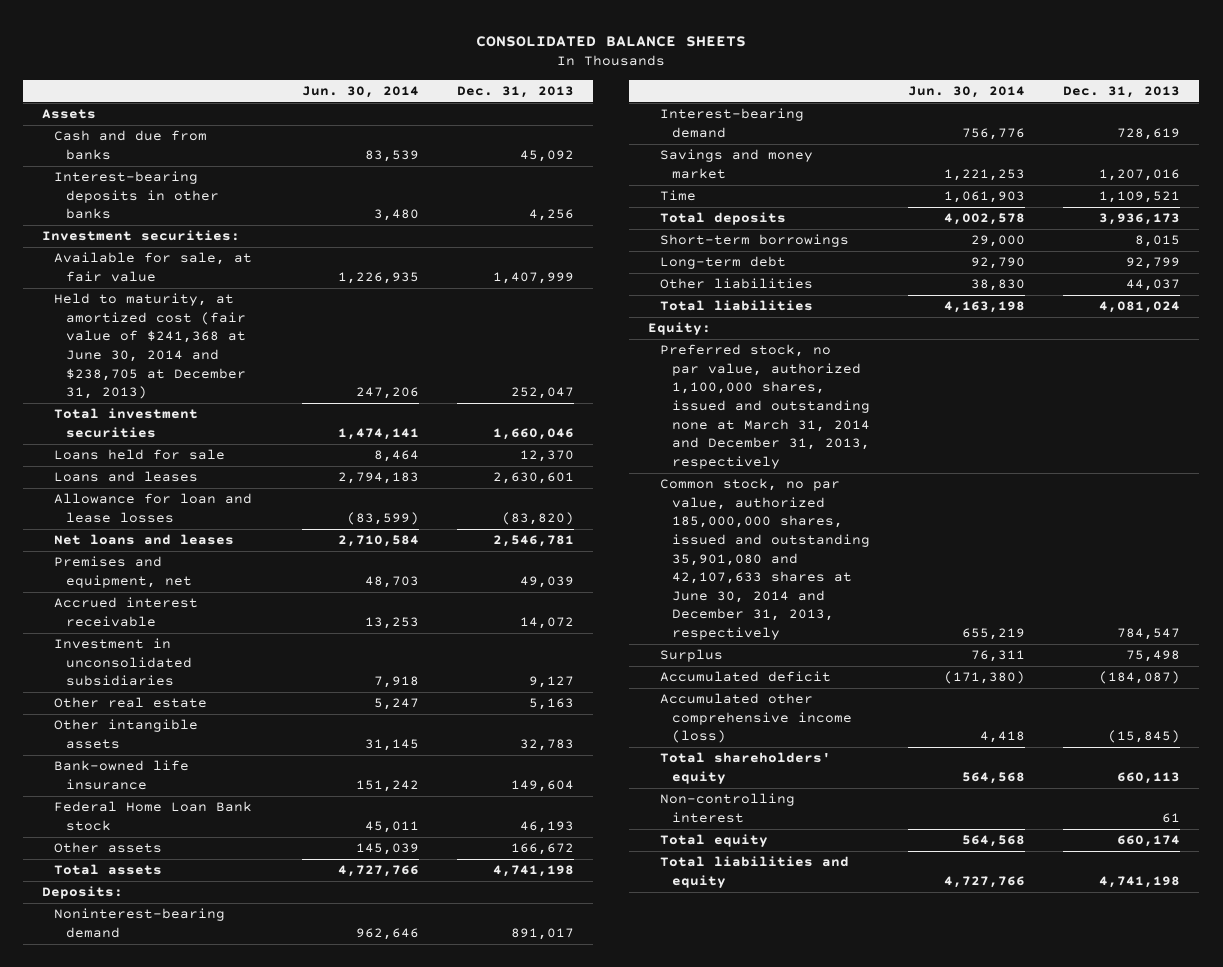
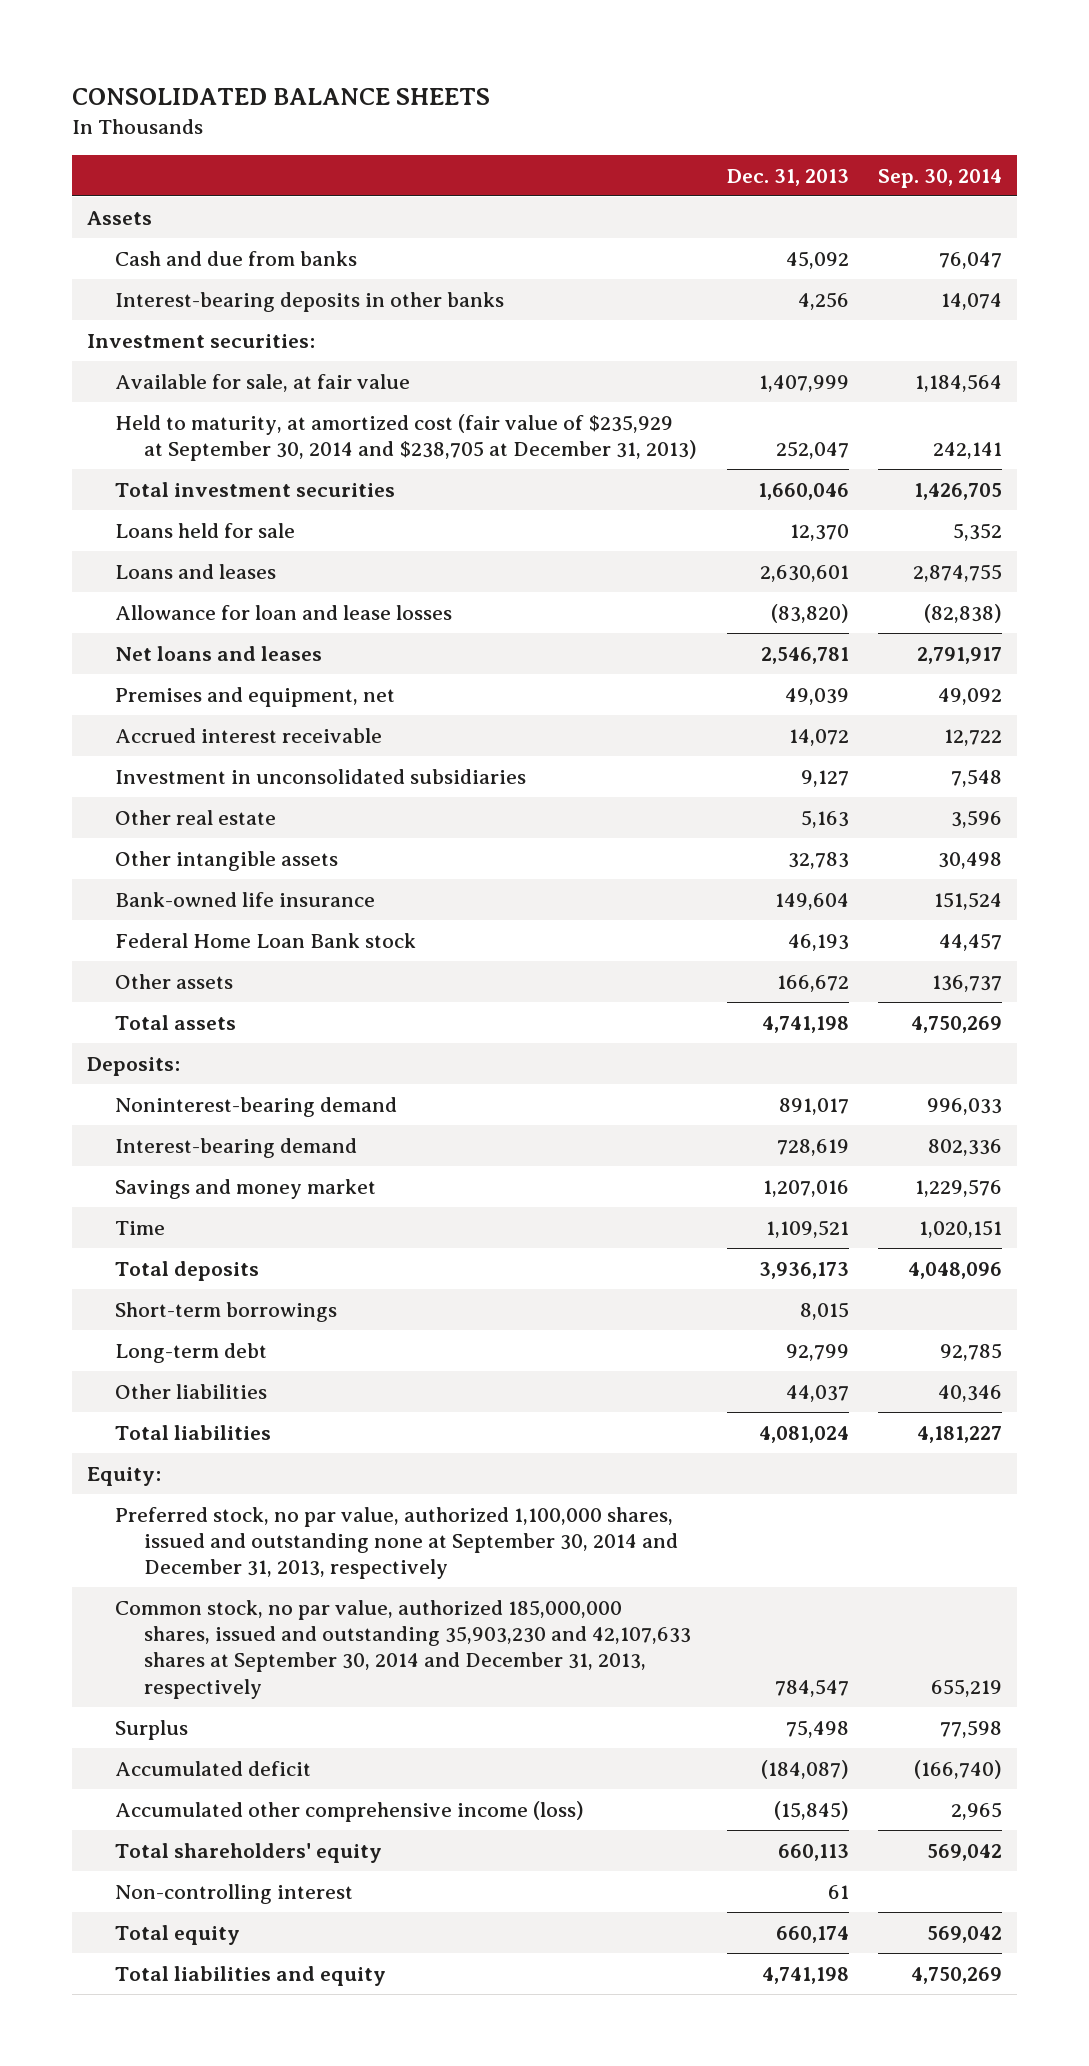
[301,85,419,98] Jun. 30, 2014 -> none
none -> [878,168,1003,188] Sep. 30, 2014
[53,293,246,400] Held to maturity, at amortized cost (fair value of $241,368 at June 30, 2014 and $238,705 at December 31, 2013) -> [115,413,698,461] Held to maturity, at amortized cost (fair value of $235,929 at September 30, 2014 and $238,705 at December 31, 2013)
[660,344,870,469] Preferred stock, no par value, authorized 1,100,000 shares, issued and outstanding none at March 31, 2014 and December 31, 2013, respectively -> [115,1506,679,1580] Preferred stock, no par value, authorized 1,100,000 shares, issued and outstanding none at September 30, 2014 and December 31, 2013, respectively
[660,478,870,640] Common stock, no par value, authorized 185,000,000 shares, issued and outstanding 35,901,080 and 42,107,633 shares at June 30, 2014 and December 31, 2013, respectively -> [115,1599,692,1699] Common stock, no par value, authorized 185,000,000 shares, issued and outstanding 35,903,230 and 42,107,633 shares at September 30, 2014 and December 31, 2013, respectively

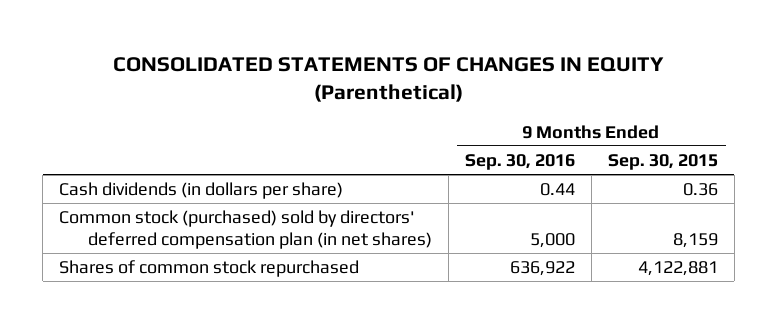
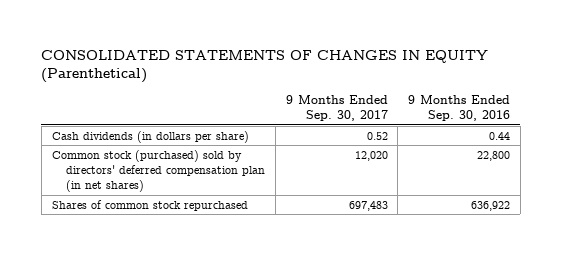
[607,153,718,170] Sep. 30, 2015 -> none
none -> [285,94,388,122] 9 Months Ended Sep. 30, 2017
[529,232,575,248] 5,000 -> [476,150,510,161] 22,800

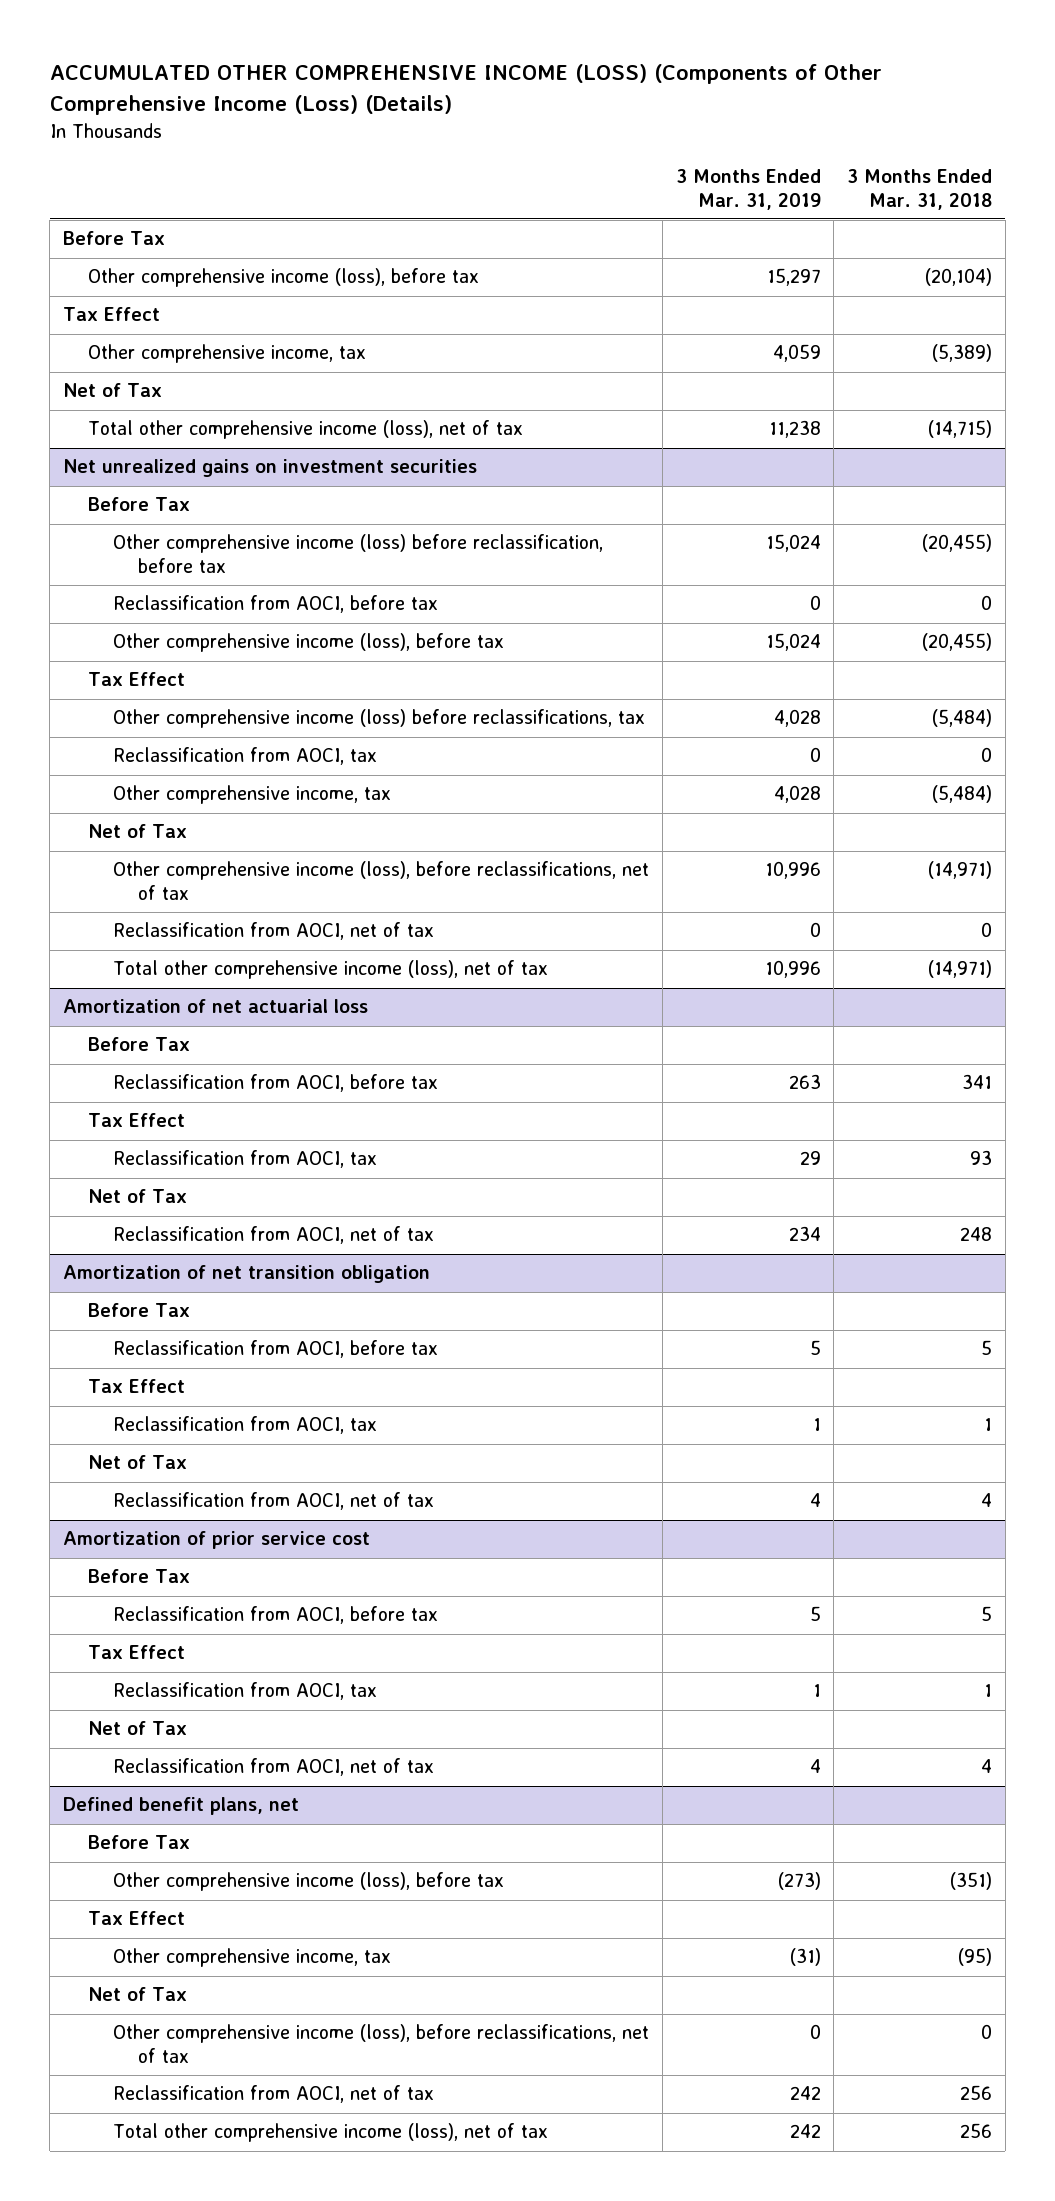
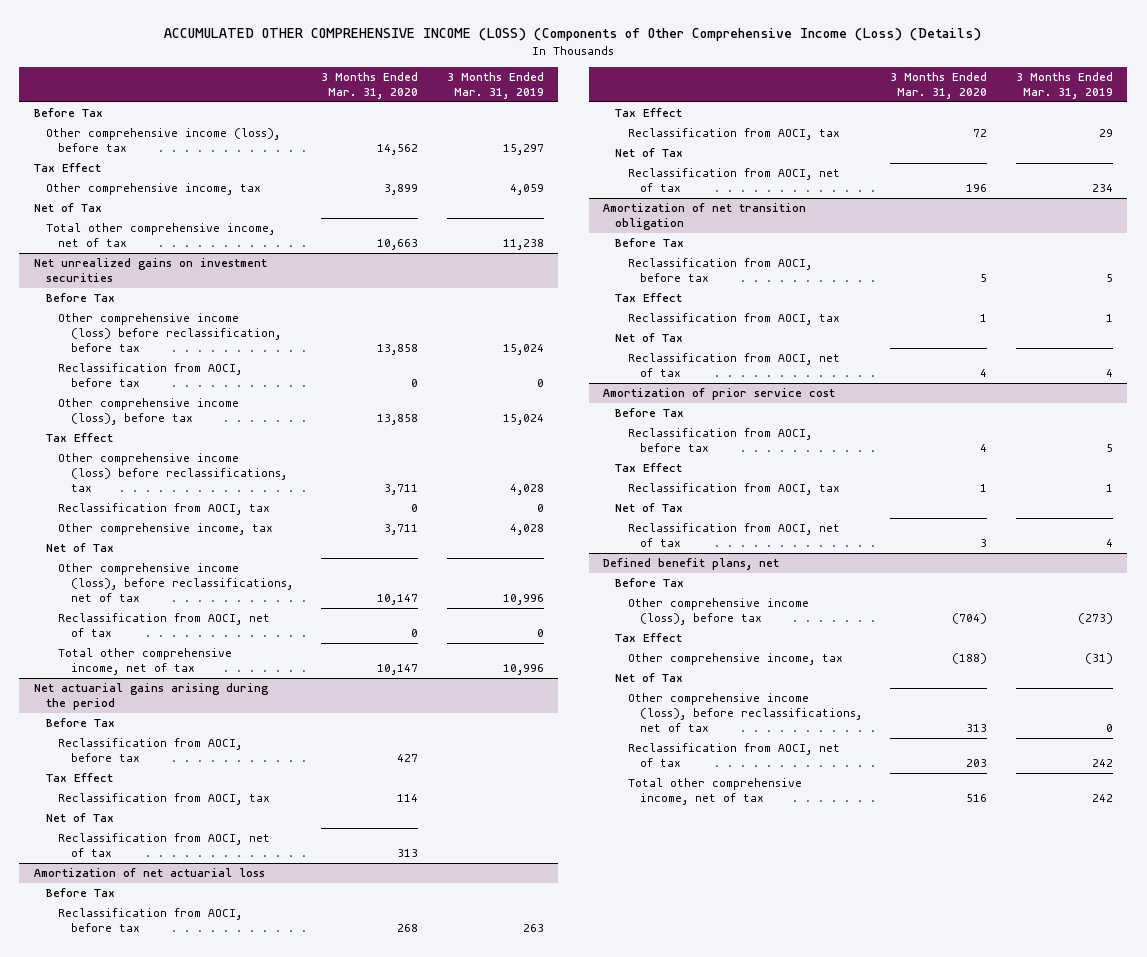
[847,168,993,210] 3 Months Ended Mar. 31, 2018 -> none
none -> [321,72,419,100] 3 Months Ended Mar. 31, 2020
[88,420,524,440] Total other comprehensive income (loss), net of tax -> [46,223,276,248] Total other comprehensive income, net of tax
[113,960,549,980] Total other comprehensive income (loss), net of tax -> [58,648,233,676] Total other comprehensive income, net of tax
none -> [33,683,269,711] Net actuarial gains arising during the period
none -> [46,718,116,728] Before Tax
none -> [58,738,243,763] Reclassification from AOCI, before tax
none -> [46,773,114,783] Tax Effect
none -> [58,793,271,806] Reclassification from AOCI, tax
none -> [46,813,115,823] Net of Tax
none -> [58,833,271,858] Reclassification from AOCI, net of tax
[113,2123,549,2143] Total other comprehensive income (loss), net of tax -> [627,778,802,806] Total other comprehensive income, net of tax

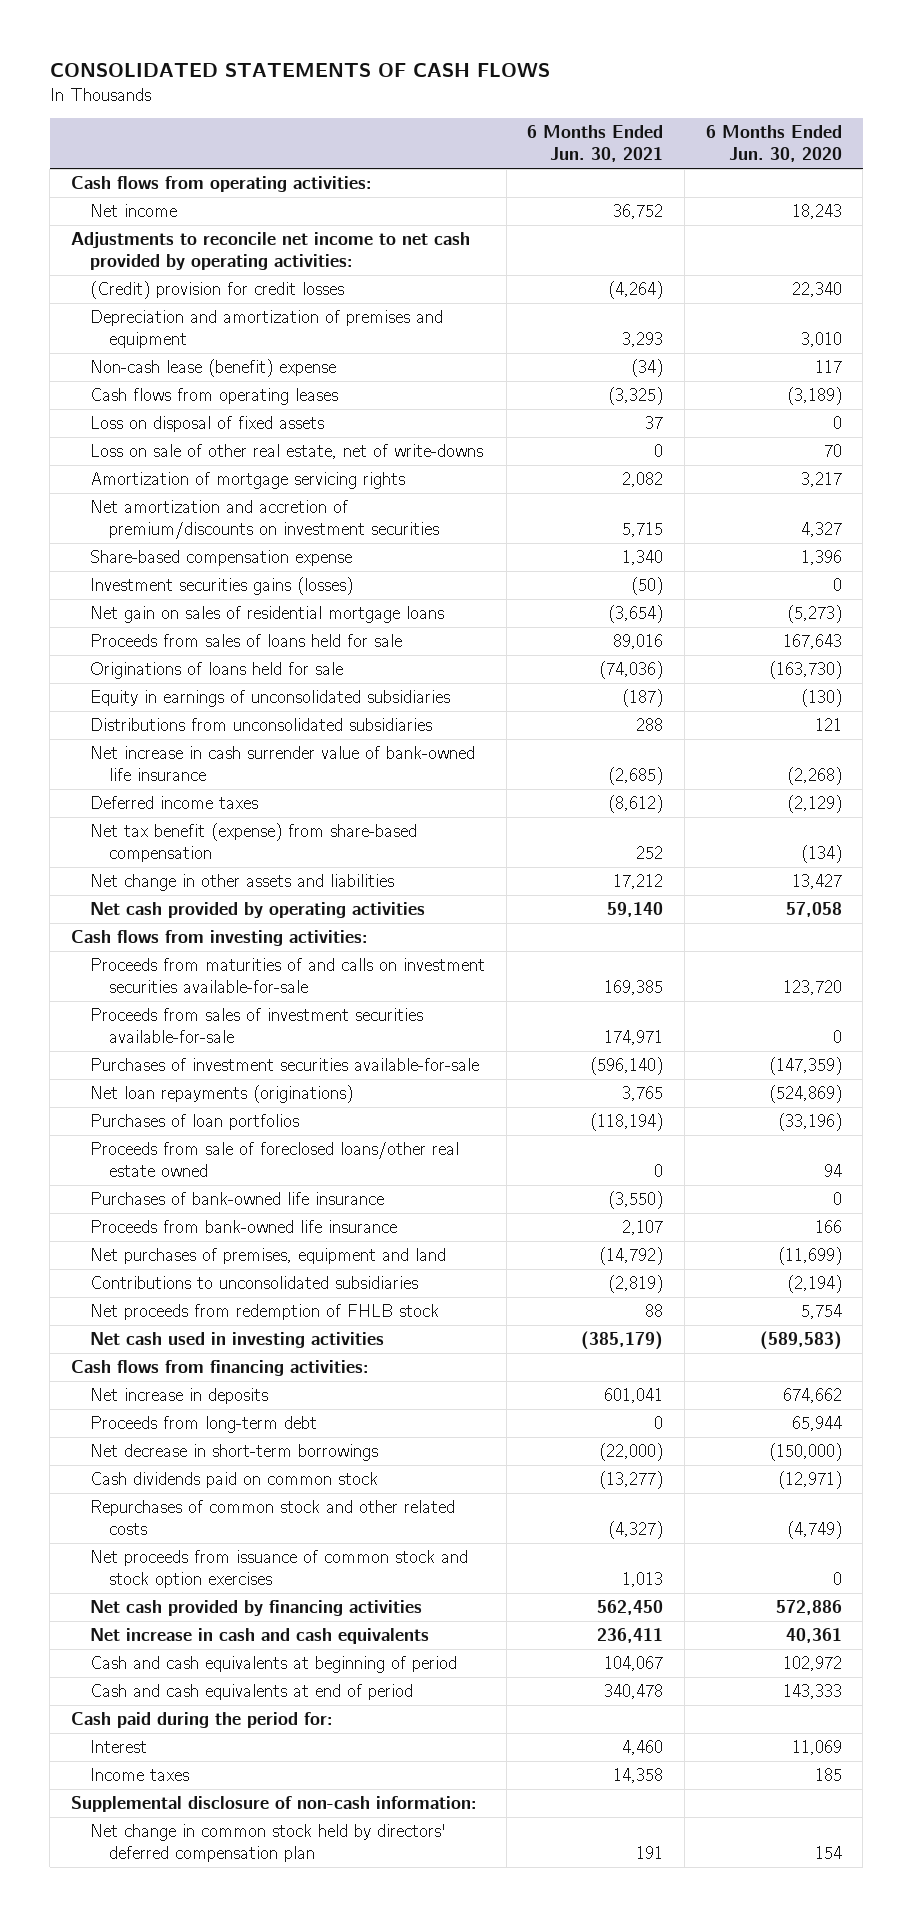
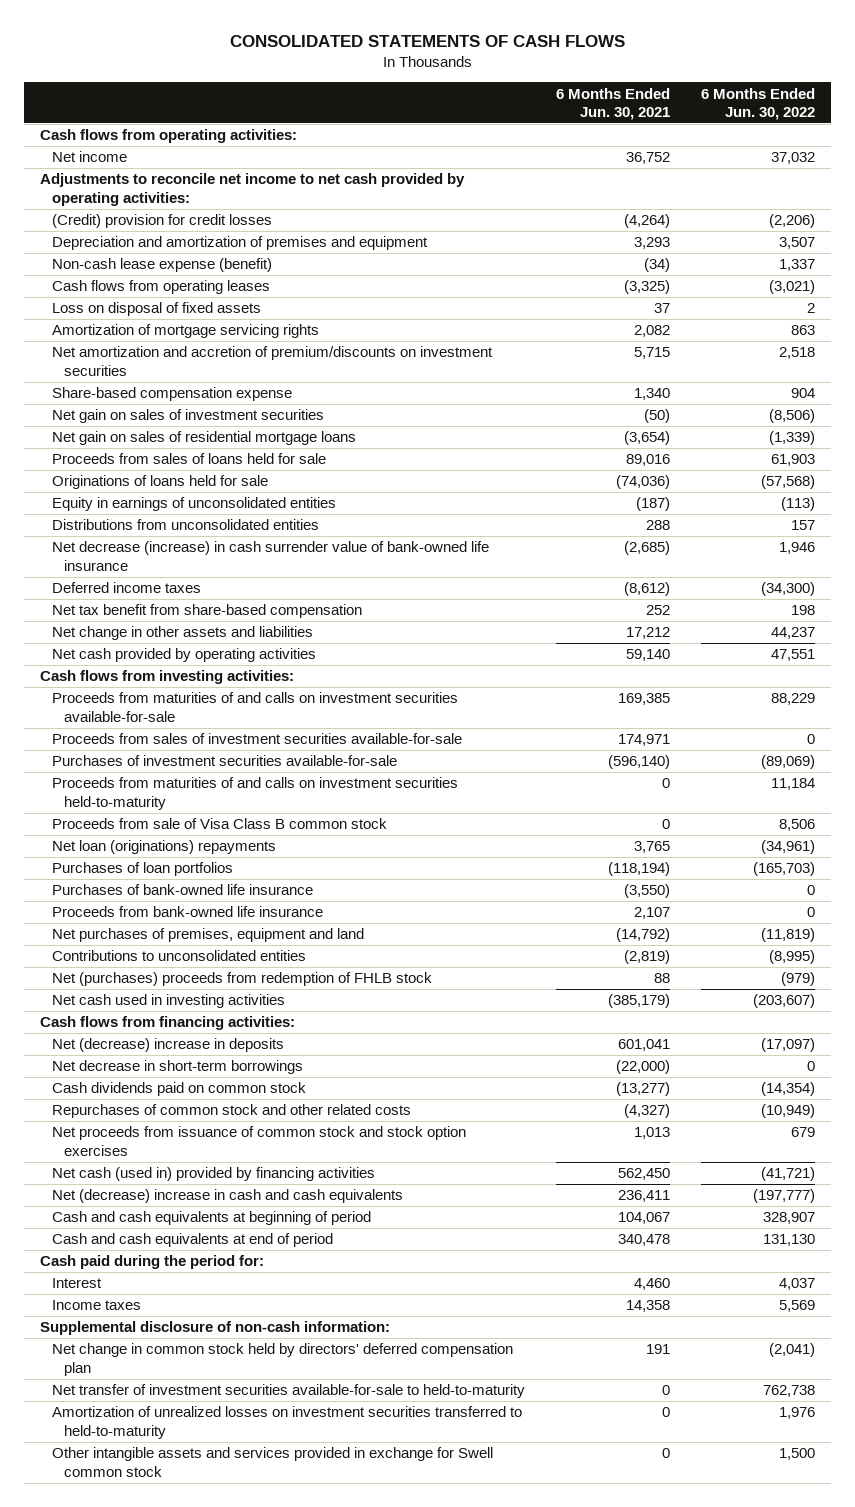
[705,125,842,163] 6 Months Ended Jun. 30, 2020 -> none
none -> [701,87,816,120] 6 Months Ended Jun. 30, 2022
[89,358,336,377] Non-cash lease (benefit) expense -> [51,258,272,273] Non-cash lease expense (benefit)
[89,443,483,459] Loss on sale of other real estate, net of write-downs -> none
[89,576,353,595] Investment securities gains (losses) -> [51,409,324,424] Net gain on sales of investment securities
[89,689,450,707] Equity in earnings of unconsolidated subsidiaries -> [51,497,336,512] Equity in earnings of unconsolidated entities
[89,717,432,731] Distributions from unconsolidated subsidiaries -> [51,519,319,531] Distributions from unconsolidated entities
[89,745,475,782] Net increase in cash surrender value of bank-owned life insurance -> [51,541,489,571] Net decrease (increase) in cash surrender value of bank-owned life insurance
[89,822,417,863] Net tax benefit (expense) from share-based compensation -> [51,604,362,619] Net tax benefit from share-based compensation
none -> [51,777,458,810] Proceeds from maturities of and calls on investment securities held-to-maturity
none -> [51,818,387,830] Proceeds from sale of Visa Class B common stock
[89,1084,353,1103] Net loan repayments (originations) -> [51,840,276,855] Net loan (originations) repayments
[89,1141,459,1178] Proceeds from sale of foreclosed loans/other real estate owned -> none
[89,1275,418,1289] Contributions to unconsolidated subsidiaries -> [51,950,306,962] Contributions to unconsolidated entities
[89,1303,439,1320] Net proceeds from redemption of FHLB stock -> [51,972,432,987] Net (purchases) proceeds from redemption of FHLB stock
[89,1415,317,1433] Proceeds from long-term debt -> none
[89,1387,268,1404] Net increase in deposits -> [51,1038,284,1053] Net (decrease) increase in deposits
[89,1599,422,1616] Net cash provided by financing activities -> [51,1167,375,1182] Net cash (used in) provided by financing activities
[89,1627,429,1644] Net increase in cash and cash equivalents -> [51,1189,403,1204] Net (decrease) increase in cash and cash equivalents
none -> [51,1384,525,1399] Net transfer of investment securities available-for-sale to held-to-maturity
none -> [51,1406,522,1439] Amortization of unrealized losses on investment securities transferred to held-to-maturity
none -> [51,1447,493,1477] Other intangible assets and services provided in exchange for Swell common stock

